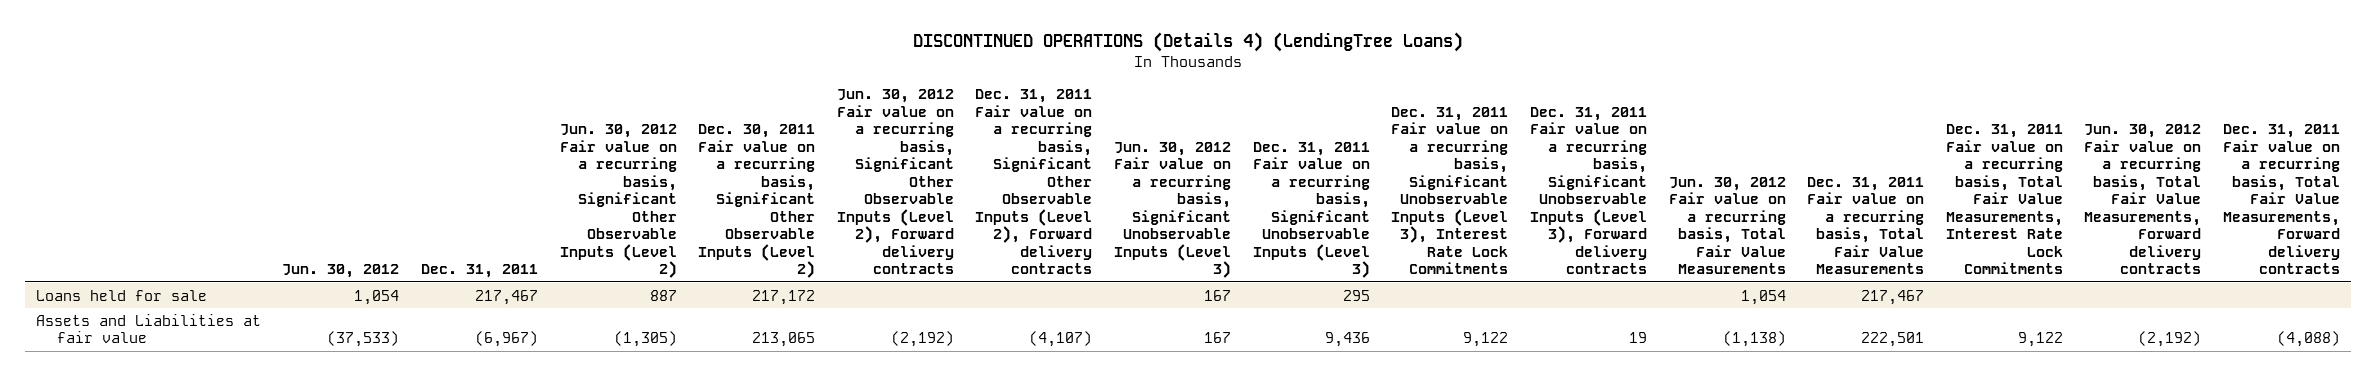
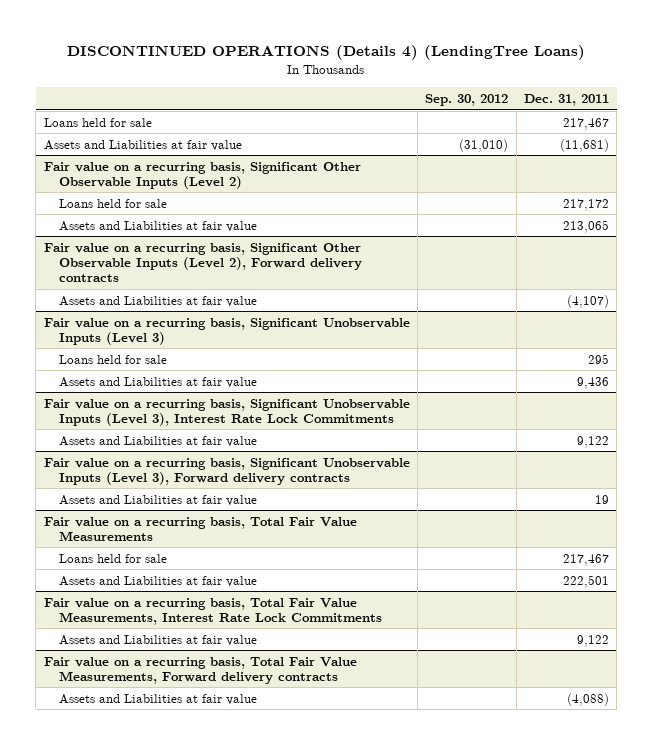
[282,264,400,279] Jun. 30, 2012 -> none
[559,124,677,279] Jun. 30, 2012 Fair value on a recurring basis, Significant Other Observable Inputs (Level 2) -> none
[698,124,816,279] Dec. 30, 2011 Fair value on a recurring basis, Significant Other Observable Inputs (Level 2) -> none
[836,89,954,275] Jun. 30, 2012 Fair value on a recurring basis, Significant Other Observable Inputs (Level 2), Forward delivery contracts -> none
[975,89,1093,275] Dec. 31, 2011 Fair value on a recurring basis, Significant Other Observable Inputs (Level 2), Forward delivery contracts -> none
[1114,141,1232,279] Jun. 30, 2012 Fair value on a recurring basis, Significant Unobservable Inputs (Level 3) -> none
[1252,141,1370,279] Dec. 31, 2011 Fair value on a recurring basis, Significant Unobservable Inputs (Level 3) -> none
[1391,106,1509,275] Dec. 31, 2011 Fair value on a recurring basis, Significant Unobservable Inputs (Level 3), Interest Rate Lock Commitments -> none
[1529,106,1647,275] Dec. 31, 2011 Fair value on a recurring basis, Significant Unobservable Inputs (Level 3), Forward delivery contracts -> none
[1668,176,1786,275] Jun. 30, 2012 Fair value on a recurring basis, Total Fair Value Measurements -> none
[1807,176,1925,275] Dec. 31, 2011 Fair value on a recurring basis, Total Fair Value Measurements -> none
[1945,124,2063,275] Dec. 31, 2011 Fair value on a recurring basis, Total Fair Value Measurements, Interest Rate Lock Commitments -> none
[2084,124,2202,275] Jun. 30, 2012 Fair value on a recurring basis, Total Fair Value Measurements, Forward delivery contracts -> none
[2223,124,2341,275] Dec. 31, 2011 Fair value on a recurring basis, Total Fair Value Measurements, Forward delivery contracts -> none
none -> [425,93,509,106] Sep. 30, 2012
[474,331,538,348] (6,967) -> [559,138,609,152] (11,681)
none -> [43,161,361,189] Fair value on a recurring basis, Significant Other Observable Inputs (Level 2)
none -> [58,198,167,208] Loans held for sale
none -> [58,220,257,232] Assets and Liabilities at fair value
none -> [43,242,362,282] Fair value on a recurring basis, Significant Other Observable Inputs (Level 2), Forward delivery contracts
none -> [58,295,257,307] Assets and Liabilities at fair value
none -> [43,317,410,345] Fair value on a recurring basis, Significant Unobservable Inputs (Level 3)
none -> [58,354,167,364] Loans held for sale
none -> [58,376,257,388] Assets and Liabilities at fair value
none -> [43,398,410,426] Fair value on a recurring basis, Significant Unobservable Inputs (Level 3), Interest Rate Lock Commitments
none -> [58,435,257,447] Assets and Liabilities at fair value
none -> [43,457,410,485] Fair value on a recurring basis, Significant Unobservable Inputs (Level 3), Forward delivery contracts
none -> [58,494,257,506] Assets and Liabilities at fair value
none -> [43,516,357,541] Fair value on a recurring basis, Total Fair Value Measurements
none -> [58,553,167,563] Loans held for sale
none -> [58,575,257,587] Assets and Liabilities at fair value
none -> [43,597,382,625] Fair value on a recurring basis, Total Fair Value Measurements, Interest Rate Lock Commitments
none -> [58,634,257,646] Assets and Liabilities at fair value
none -> [43,656,357,684] Fair value on a recurring basis, Total Fair Value Measurements, Forward delivery contracts
none -> [58,693,257,705] Assets and Liabilities at fair value

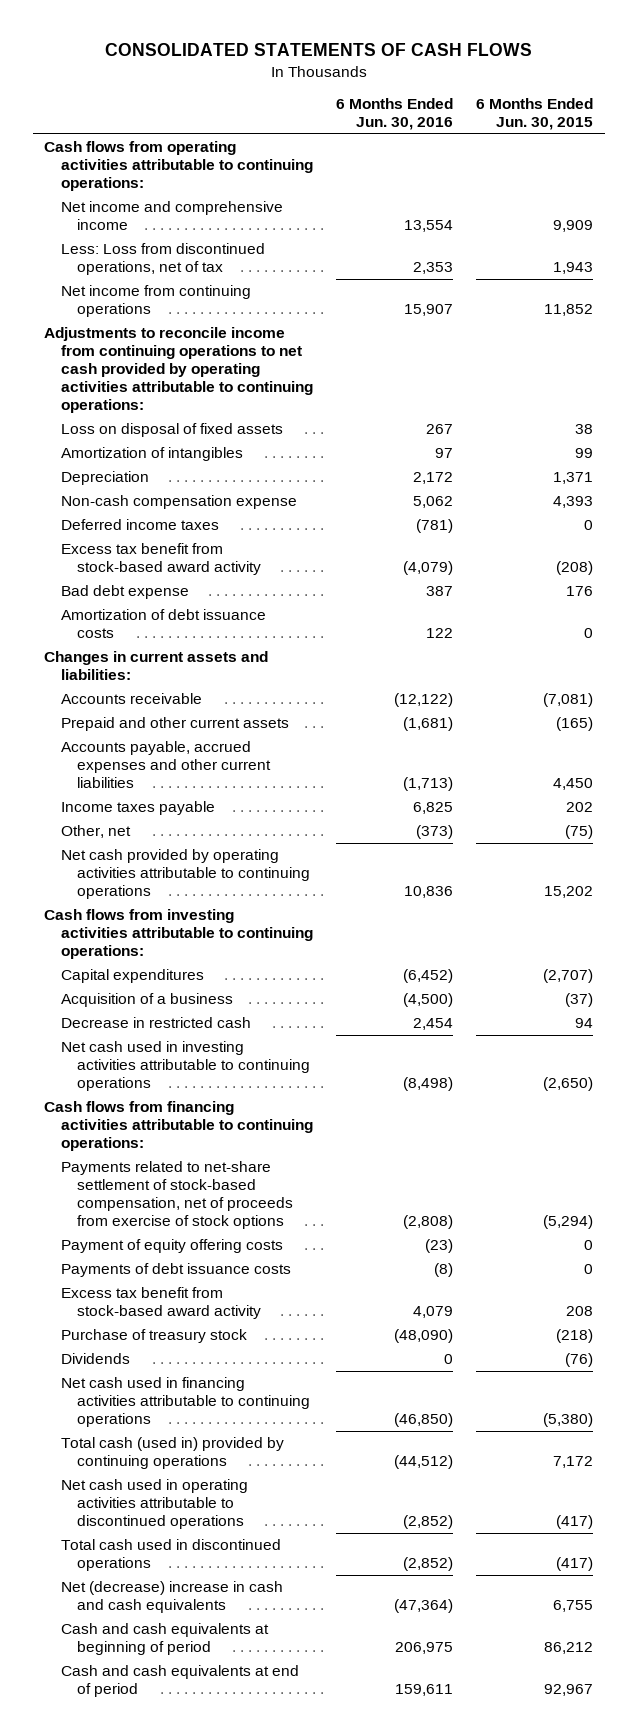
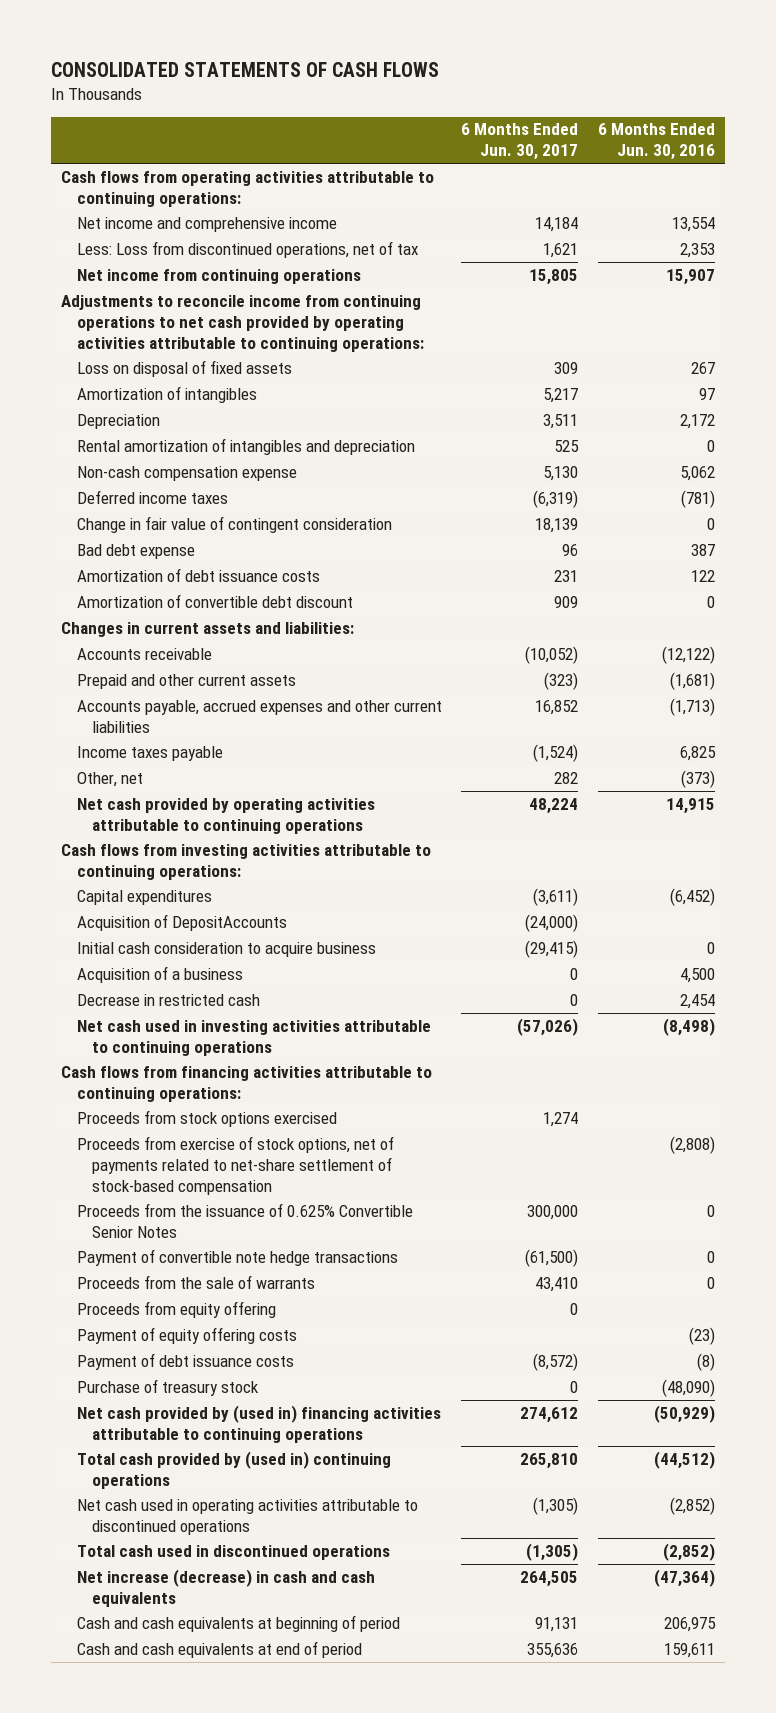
[476,98,594,131] 6 Months Ended Jun. 30, 2015 -> none
none -> [461,123,579,161] 6 Months Ended Jun. 30, 2017
none -> [76,437,415,455] Rental amortization of intangibles and depreciation
[60,543,261,576] Excess tax benefit from stock-based award activity -> none
none -> [76,515,392,533] Change in fair value of contingent consideration
none -> [76,593,353,608] Amortization of convertible debt discount
[403,886,453,899] 10,836 -> [665,797,715,814] 14,915
none -> [76,913,287,931] Acquisition of DepositAccounts
none -> [76,941,376,957] Initial cash consideration to acquire business
[402,993,453,1008] (4,500) -> [679,967,715,983] 4,500
none -> [76,1109,337,1127] Proceeds from stock options exercised
[60,1161,293,1230] Payments related to net-share settlement of stock-based compensation, net of proceeds from exercise of stock options -> [76,1135,394,1195] Proceeds from exercise of stock options, net of payments related to net-share settlement of stock-based compensation
none -> [76,1202,413,1238] Proceeds from the issuance of 0.625% Convertible Senior Notes
none -> [76,1248,398,1266] Payment of convertible note hedge transactions
none -> [76,1274,315,1289] Proceeds from the sale of warrants
none -> [76,1300,276,1318] Proceeds from equity offering
[60,1287,261,1320] Excess tax benefit from stock-based award activity -> none
[60,1263,291,1278] Payments of debt issuance costs -> [76,1352,294,1370] Payment of debt issuance costs
[60,1353,130,1365] Dividends -> none
[60,1377,310,1428] Net cash used in financing activities attributable to continuing operations -> [76,1404,441,1443] Net cash provided by (used in) financing activities attributable to continuing operations
[393,1413,453,1428] (46,850) -> [653,1404,715,1423] (50,929)
[60,1437,284,1470] Total cash (used in) provided by continuing operations -> [76,1450,391,1489] Total cash provided by (used in) continuing operations
[60,1581,283,1614] Net (decrease) increase in cash and cash equivalents -> [76,1568,375,1607] Net increase (decrease) in cash and cash equivalents

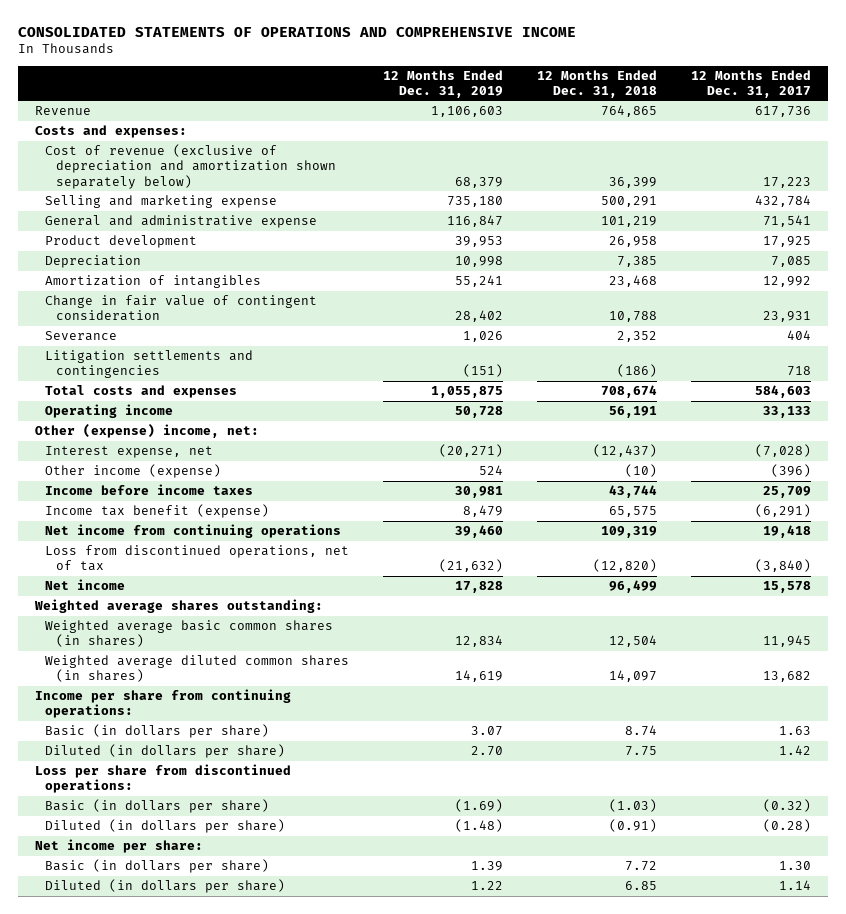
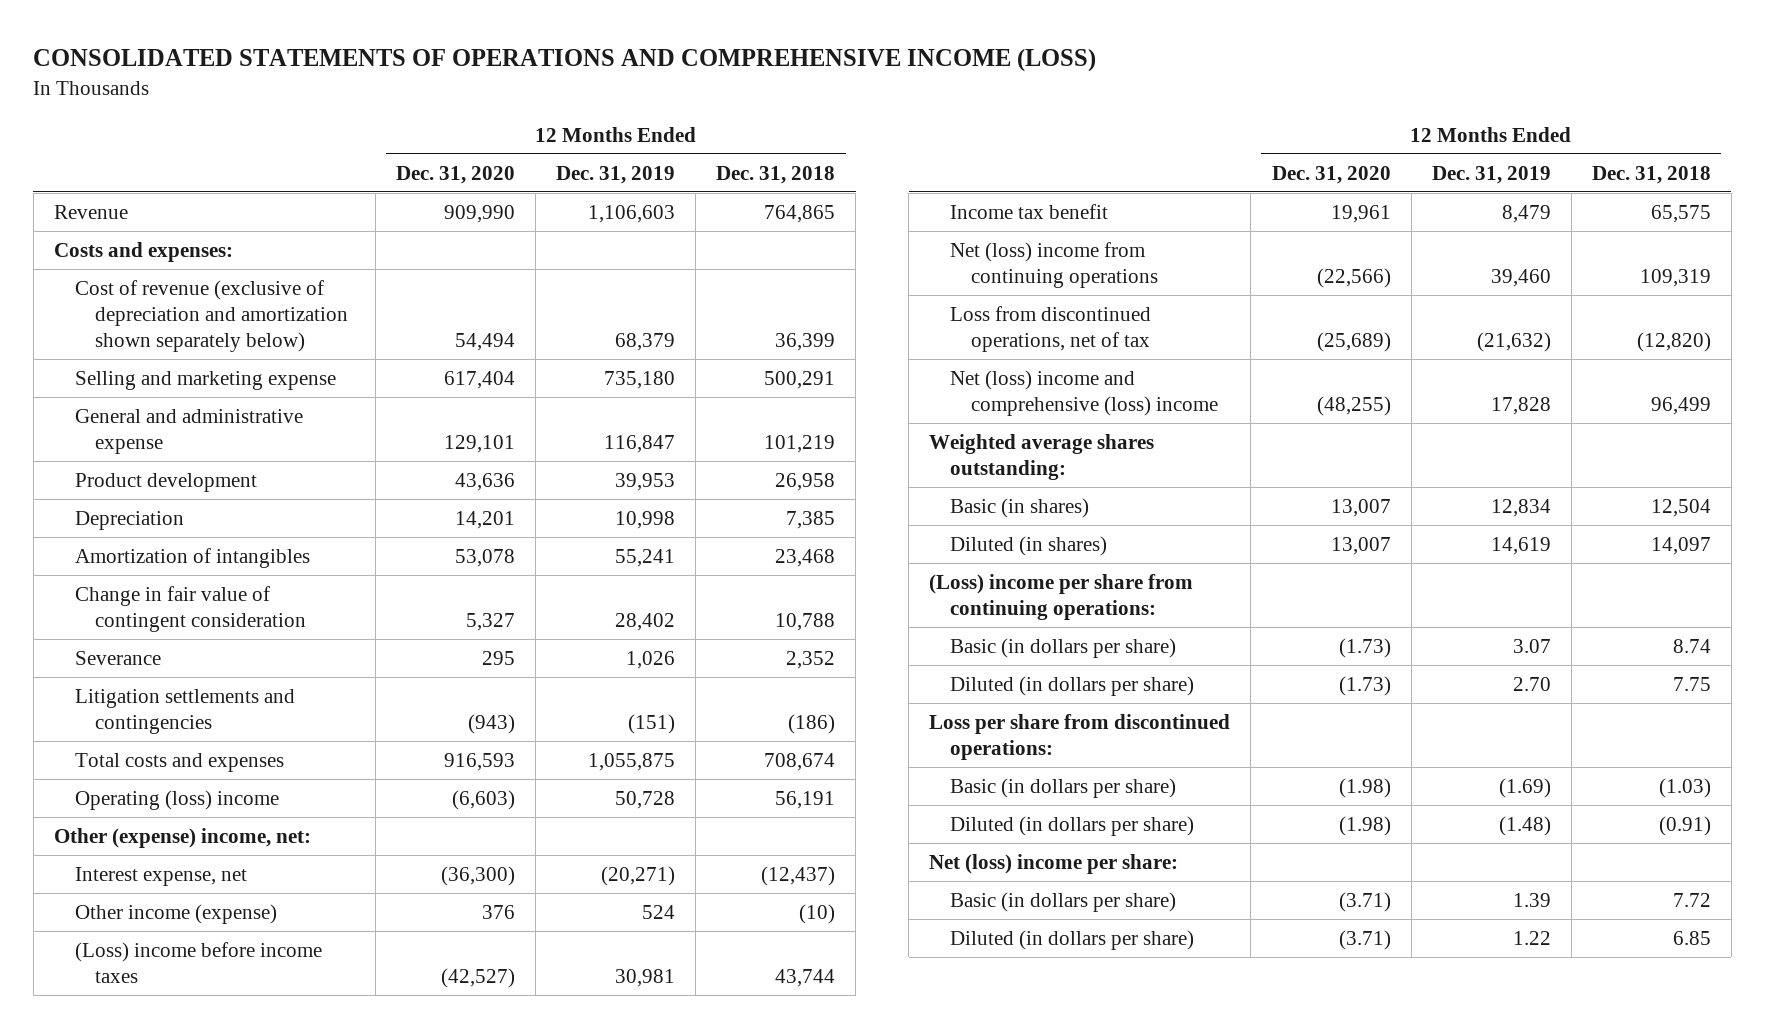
[17,26,576,37] CONSOLIDATED STATEMENTS OF OPERATIONS AND COMPREHENSIVE INCOME -> [33,49,1097,73] CONSOLIDATED STATEMENTS OF OPERATIONS AND COMPREHENSIVE INCOME (LOSS)
[691,69,812,98] 12 Months Ended Dec. 31, 2017 -> none
none -> [395,165,515,184] Dec. 31, 2020
[45,404,174,419] Operating income -> [74,789,279,810] Operating (loss) income
[45,484,254,496] Income before income taxes -> [74,941,322,983] (Loss) income before income taxes
[45,504,270,519] Income tax benefit (expense) -> [950,203,1109,219] Income tax benefit
[45,524,342,539] Net income from continuing operations -> [950,241,1158,288] Net (loss) income from continuing operations
[45,579,126,591] Net income -> [950,369,1218,416] Net (loss) income and comprehensive (loss) income
[45,620,334,648] Weighted average basic common shares (in shares) -> [950,497,1090,518] Basic (in shares)
[45,655,350,683] Weighted average diluted common shares (in shares) -> [950,535,1108,556] Diluted (in shares)
[34,689,291,719] Income per share from continuing operations: -> [929,573,1194,620] (Loss) income per share from continuing operations:
[34,839,203,854] Net income per share: -> [929,853,1179,874] Net (loss) income per share:

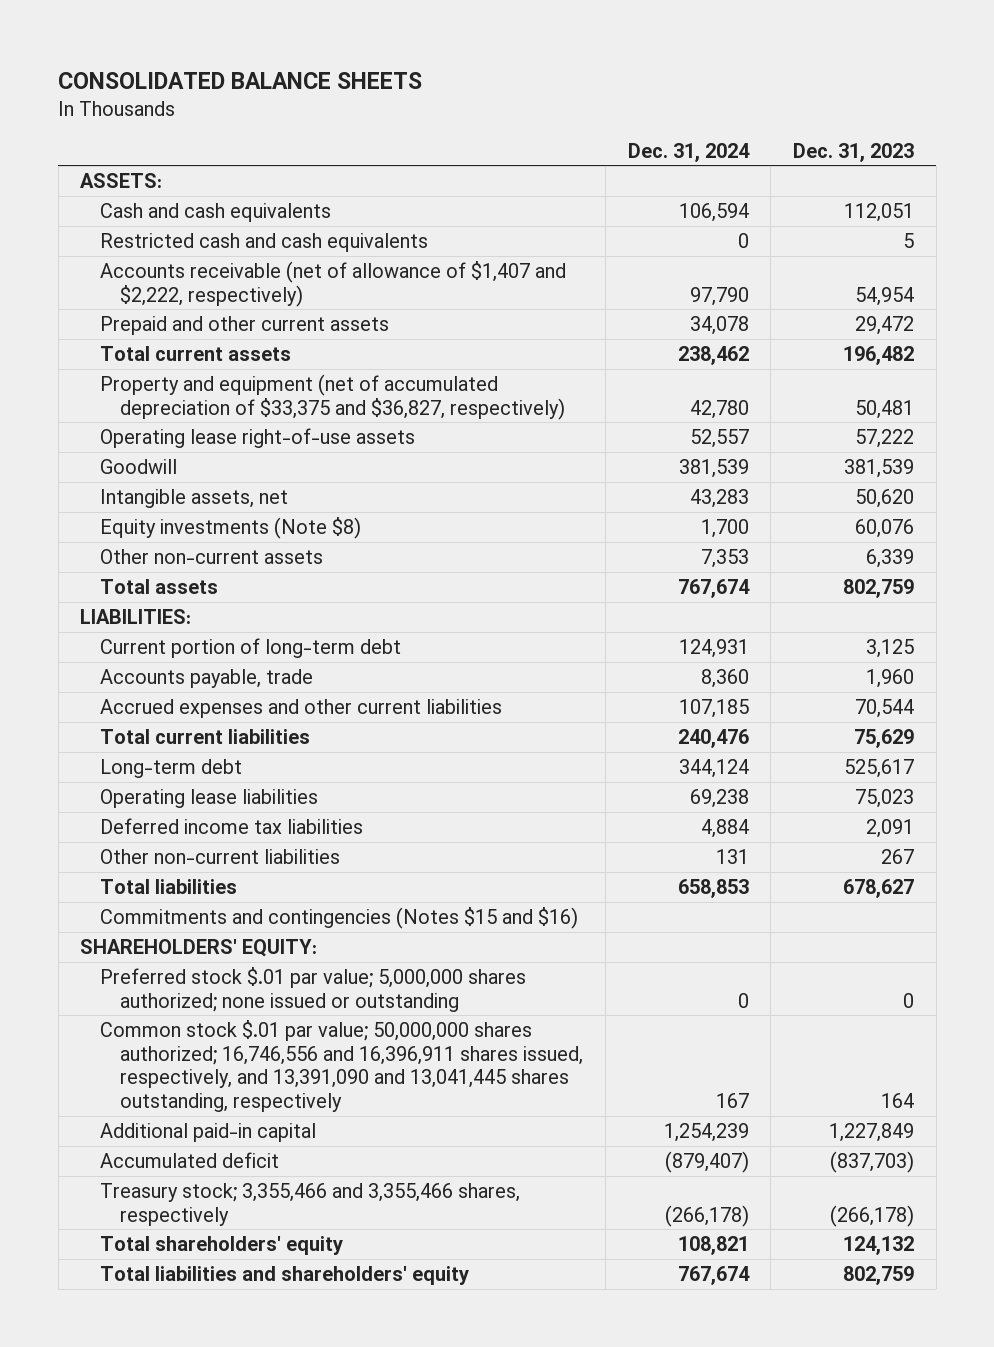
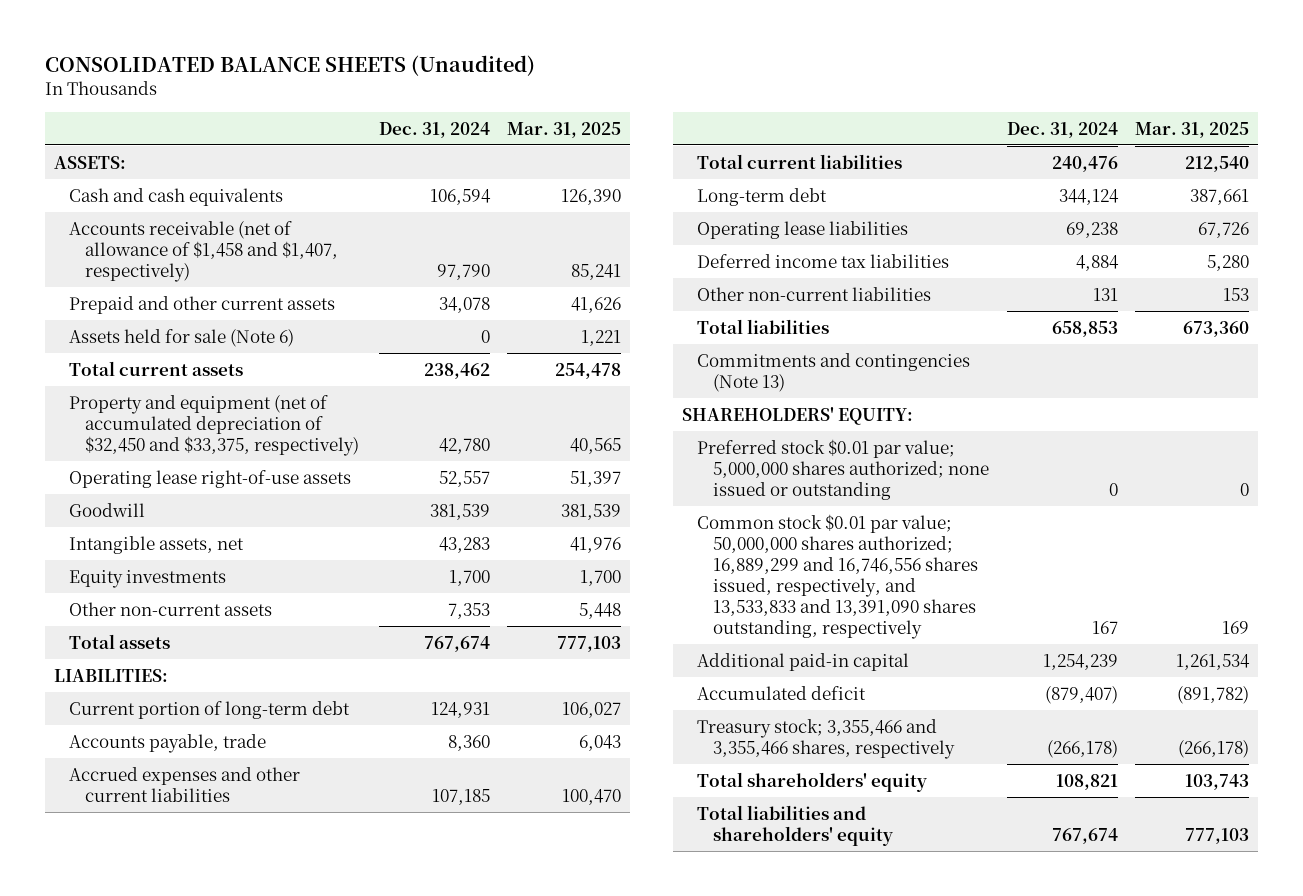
[58,72,423,90] CONSOLIDATED BALANCE SHEETS -> [45,54,536,76] CONSOLIDATED BALANCE SHEETS (Unaudited)
[793,142,915,162] Dec. 31, 2023 -> none
none -> [507,121,622,138] Mar. 31, 2025
[100,232,429,252] Restricted cash and cash equivalents -> none
[100,260,567,307] Accounts receivable (net of allowance of $1,407 and $2,222, respectively) -> [69,220,338,282] Accounts receivable (net of allowance of $1,458 and $1,407, respectively)
none -> [69,328,295,347] Assets held for sale (Note 6)
[100,373,566,420] Property and equipment (net of accumulated depreciation of $33,375 and $36,827, respectively) -> [69,394,359,456] Property and equipment (net of accumulated depreciation of $32,450 and $33,375, respectively)
[100,516,362,539] Equity investments (Note $8) -> [69,569,227,588] Equity investments
[100,906,579,929] Commitments and contingencies (Notes $15 and $16) -> [697,352,971,392] Commitments and contingencies (Note 13)
[100,966,527,1012] Preferred stock $.01 par value; 5,000,000 shares authorized; none issued or outstanding -> [697,438,989,500] Preferred stock $0.01 par value; 5,000,000 shares authorized; none issued or outstanding
[100,1019,584,1113] Common stock $.01 par value; 50,000,000 shares authorized; 16,746,556 and 16,396,911 shares issued, respectively, and 13,391,090 and 13,041,445 shares outstanding, respectively -> [697,513,978,639] Common stock $0.01 par value; 50,000,000 shares authorized; 16,889,299 and 16,746,556 shares issued, respectively, and 13,533,833 and 13,391,090 shares outstanding, respectively

